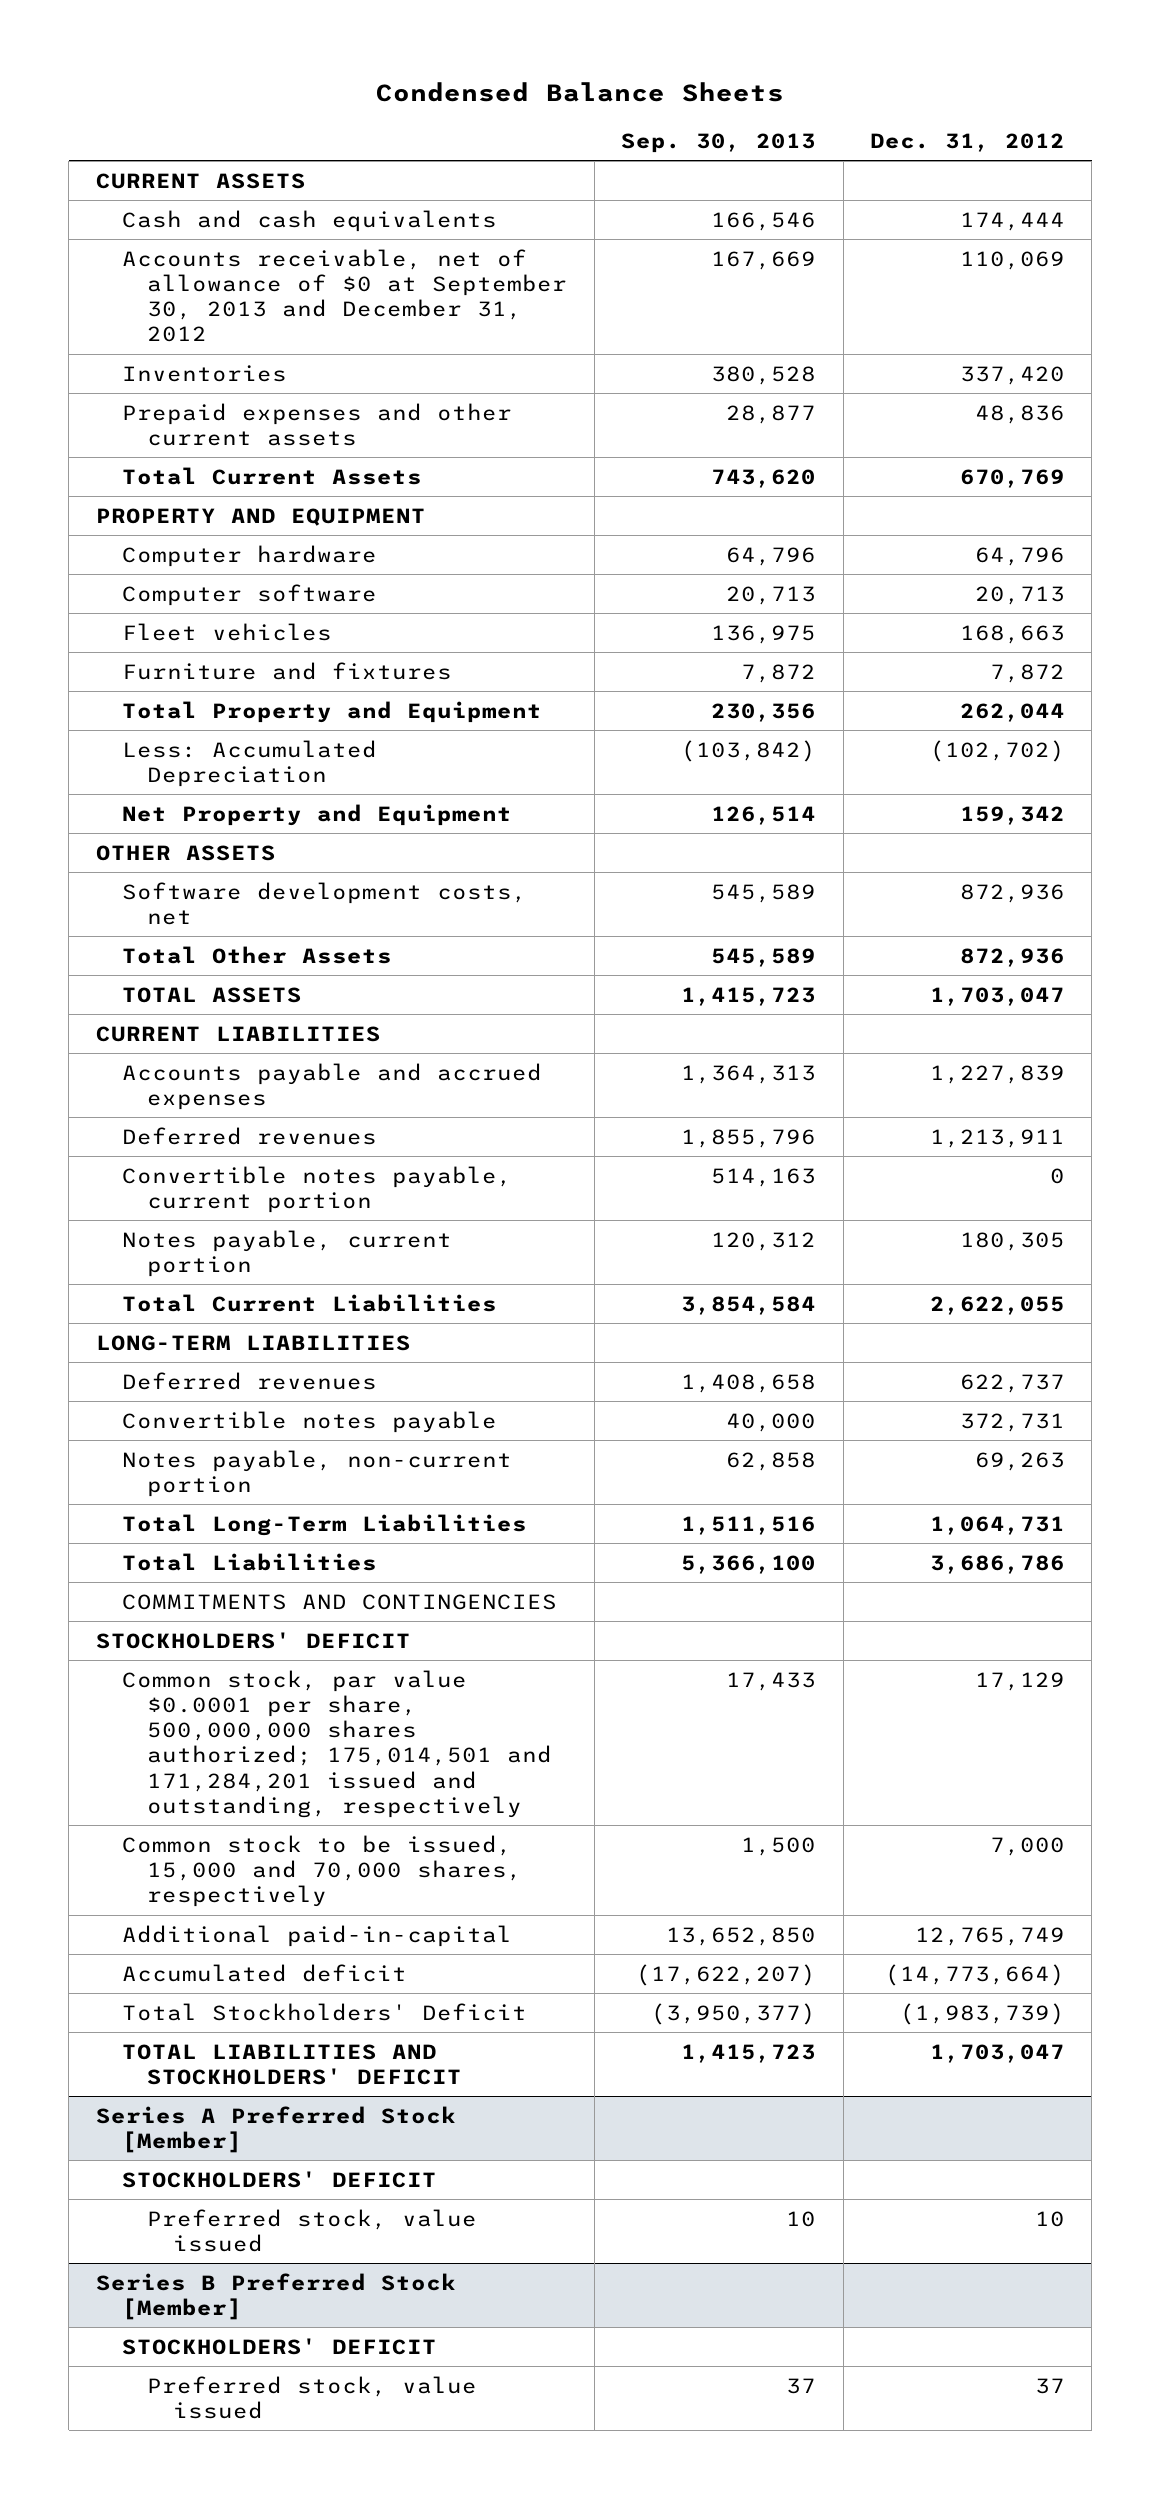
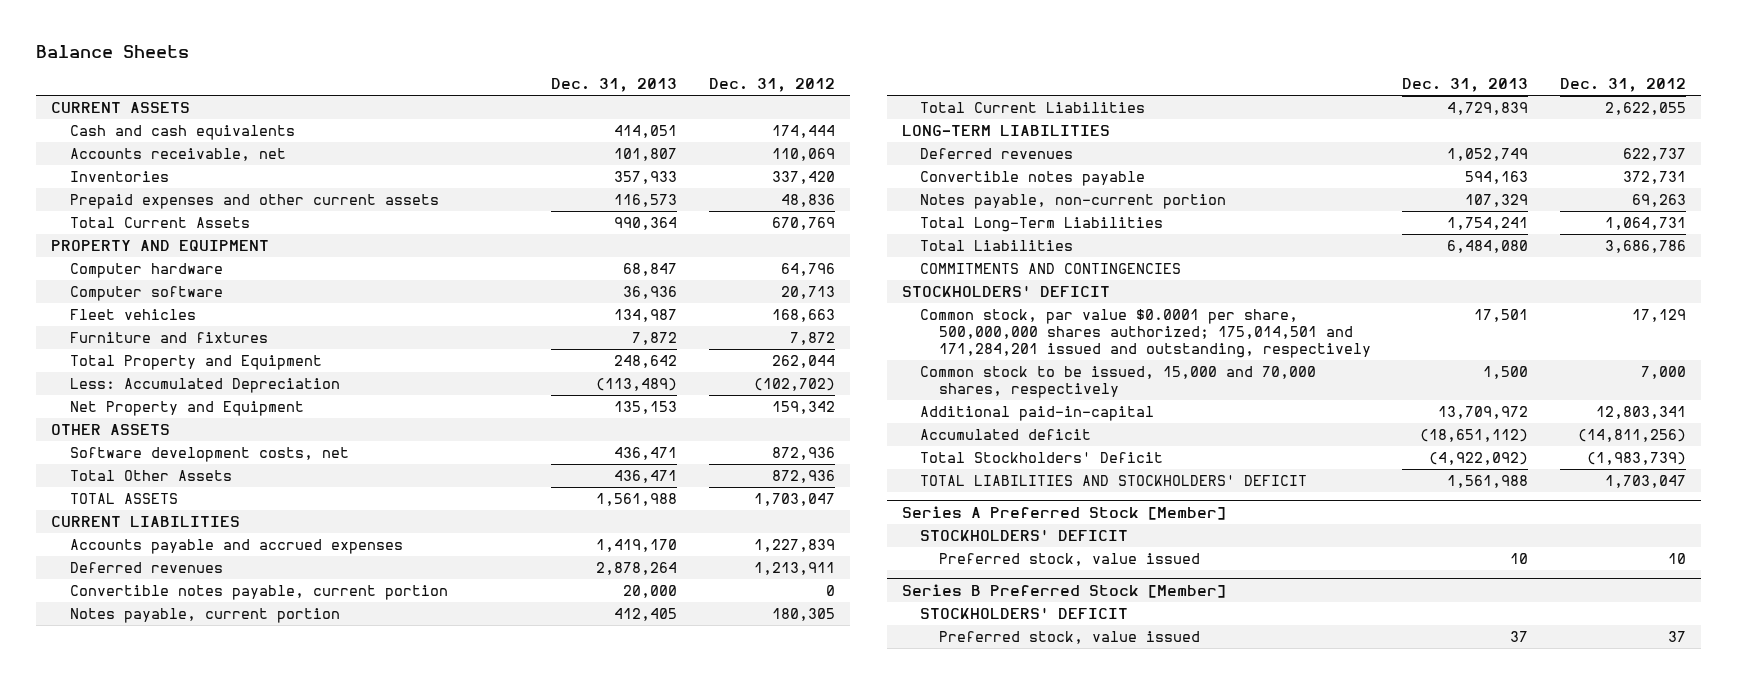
[376,81,785,102] Condensed Balance Sheets -> [35,44,189,58] Balance Sheets
[621,132,817,153] Sep. 30, 2013 -> none
none -> [551,78,678,93] Dec. 31, 2013
[121,248,568,343] Accounts receivable, net of allowance of $0 at September 30, 2013 and December 31, 2012 -> [69,147,286,161] Accounts receivable, net
[915,1926,1066,1946] 12,765,749 -> [1595,405,1686,419] 12,803,341
[885,1963,1066,1986] (14,773,664) -> [1577,428,1686,442] (14,811,256)

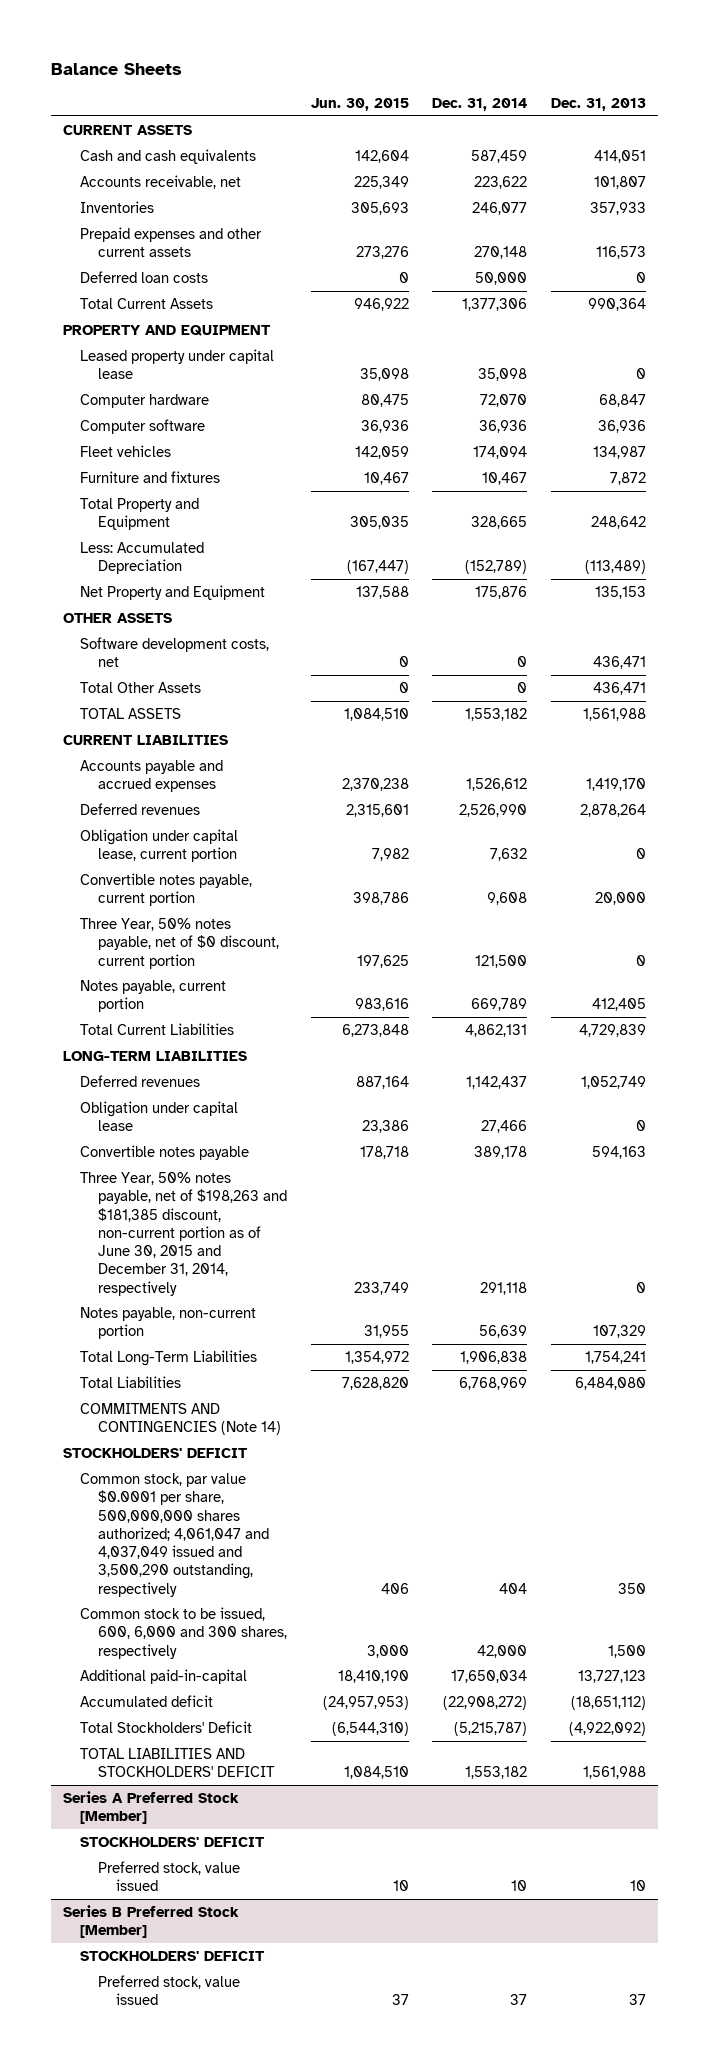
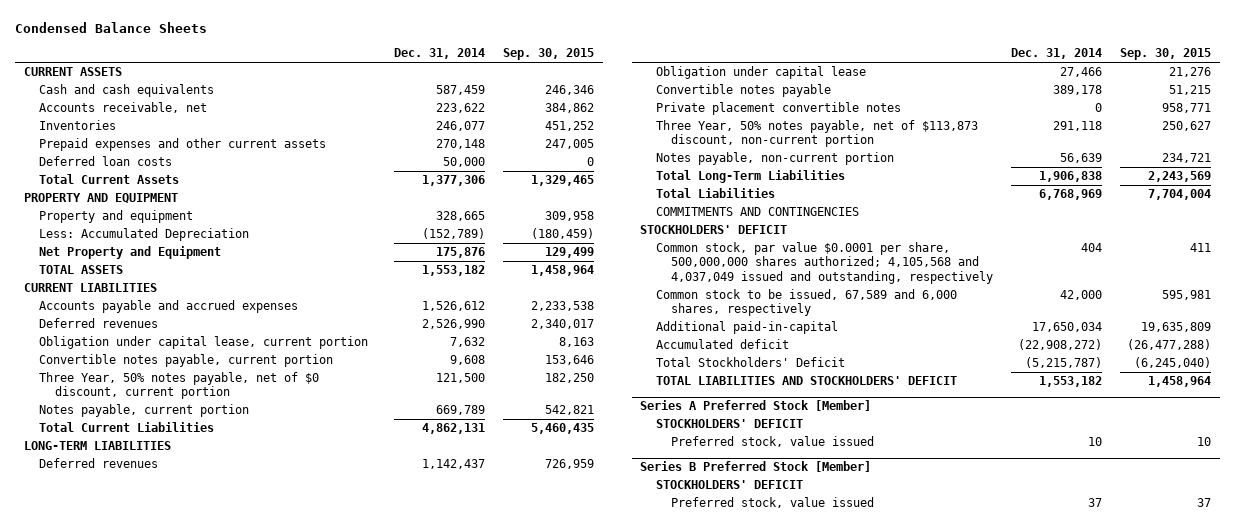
[50,62,182,75] Balance Sheets -> [14,21,207,33] Condensed Balance Sheets
[310,97,409,111] Jun. 30, 2015 -> none
[550,97,646,111] Dec. 31, 2013 -> none
none -> [503,48,595,61] Sep. 30, 2015
[80,349,275,380] Leased property under capital lease -> none
[80,394,210,409] Computer hardware -> none
[80,419,206,435] Computer software -> none
[80,445,172,458] Fleet vehicles -> none
[80,471,221,484] Furniture and fixtures -> none
[80,498,200,531] Total Property and Equipment -> [39,210,194,224] Property and equipment
[62,613,172,624] OTHER ASSETS -> none
[80,637,270,668] Software development costs, net -> none
[80,682,202,694] Total Other Assets -> none
none -> [655,102,901,116] Private placement convertible notes
[80,1172,288,1296] Three Year, 50% notes payable, net of $198,263 and $181,385 discount, non-current portion as of June 30, 2015 and December 31, 2014, respectively -> [655,120,978,148] Three Year, 50% notes payable, net of $113,873 discount, non-current portion
[80,1403,282,1436] COMMITMENTS AND CONTINGENCIES (Note 14) -> [655,207,859,217] COMMITMENTS AND CONTINGENCIES
[80,1473,270,1597] Common stock, par value $0.0001 per share, 500,000,000 shares authorized; 4,061,047 and 4,037,049 issued and 3,500,290 outstanding, respectively -> [655,242,994,284] Common stock, par value $0.0001 per share, 500,000,000 shares authorized; 4,105,568 and 4,037,049 issued and outstanding, respectively
[80,1607,288,1659] Common stock to be issued, 600, 6,000 and 300 shares, respectively -> [655,289,957,317] Common stock to be issued, 67,589 and 6,000 shares, respectively

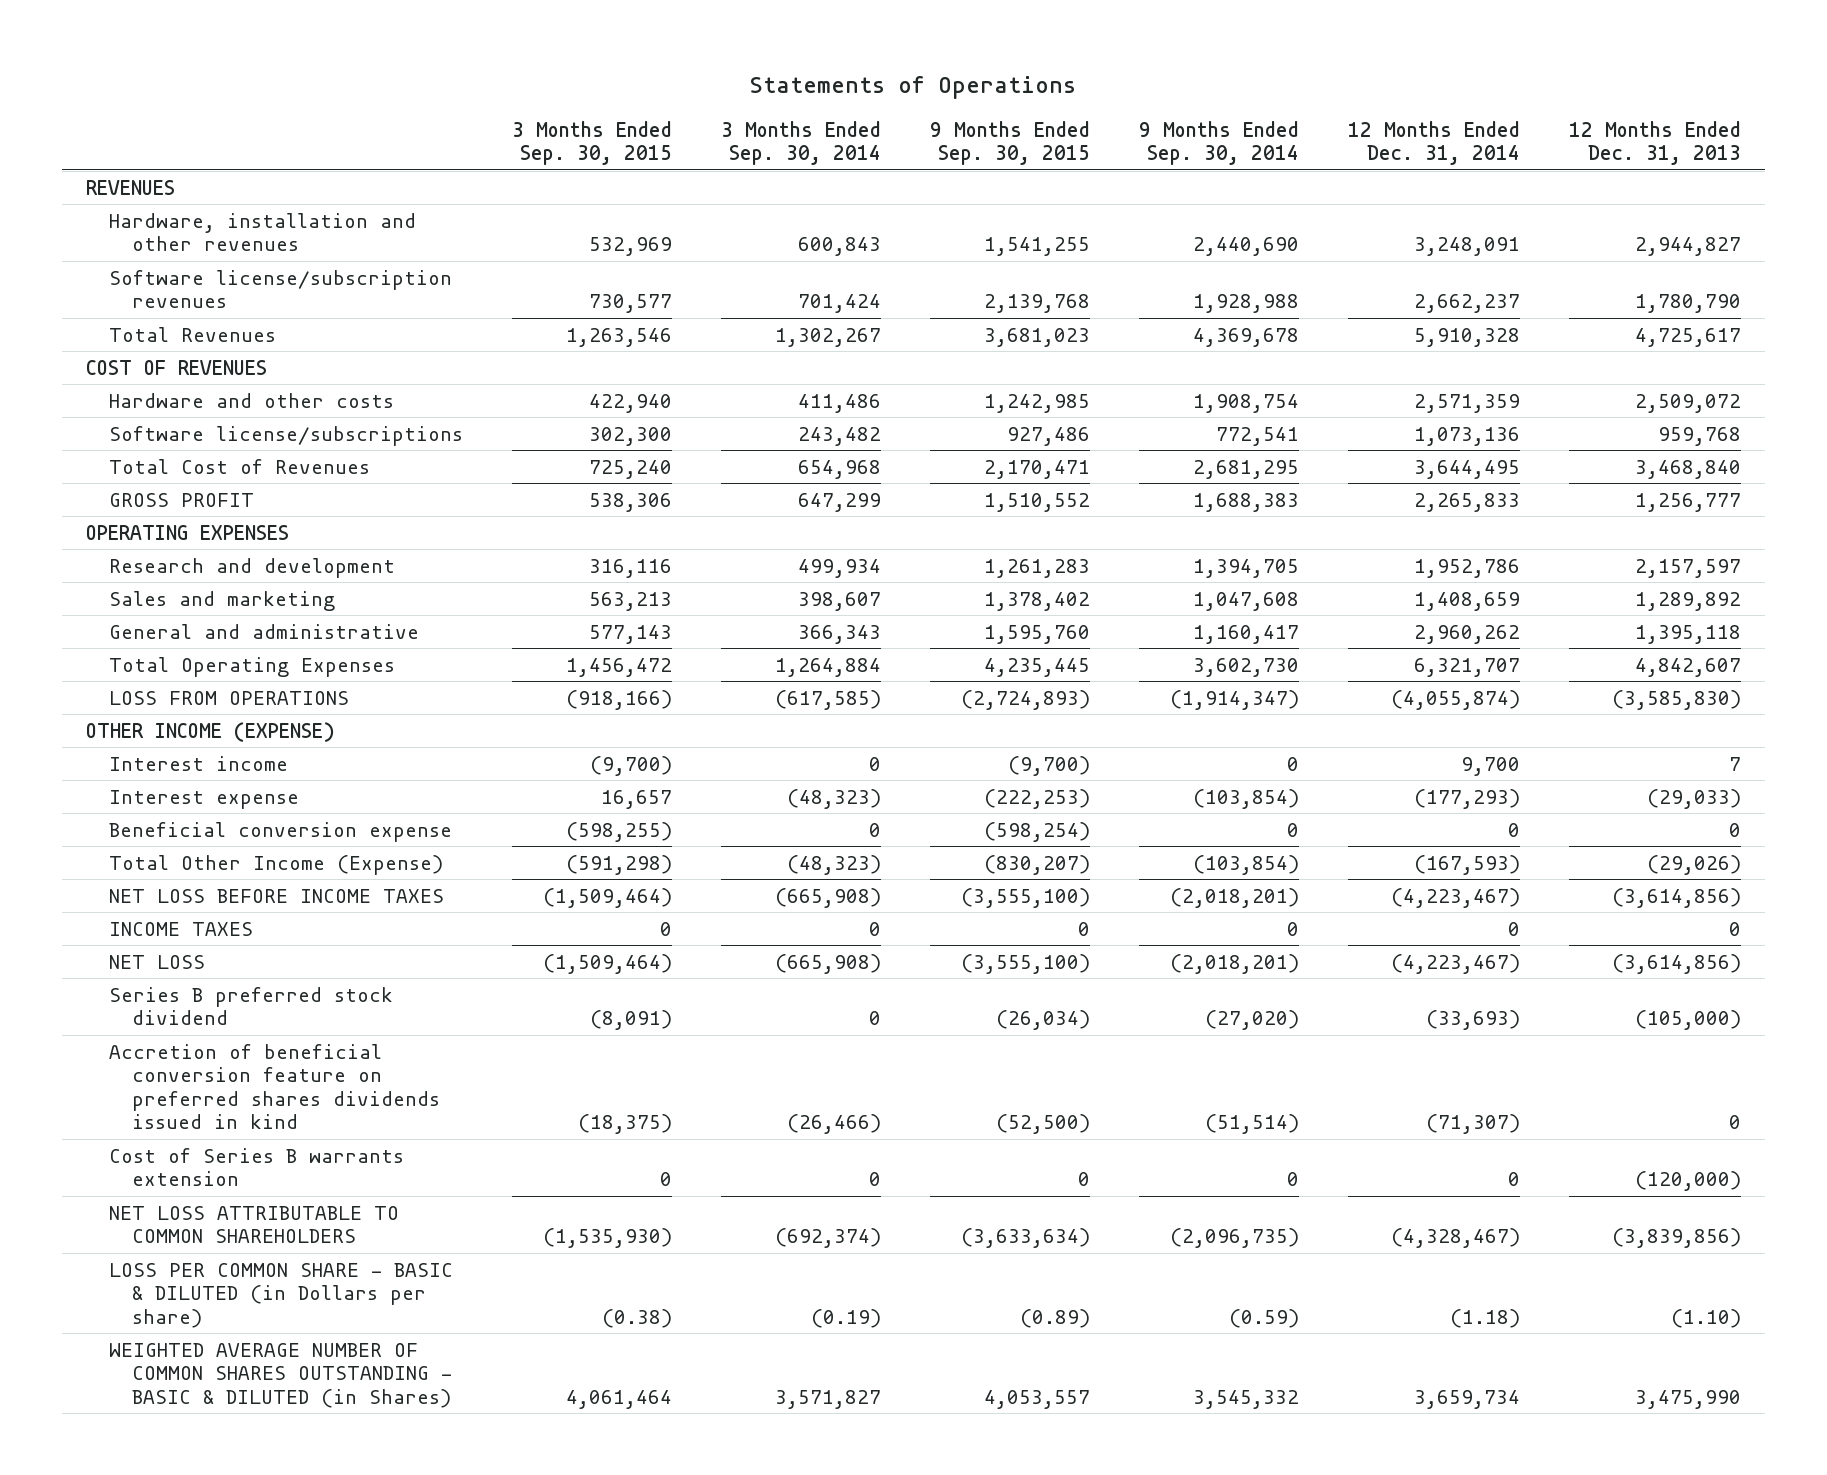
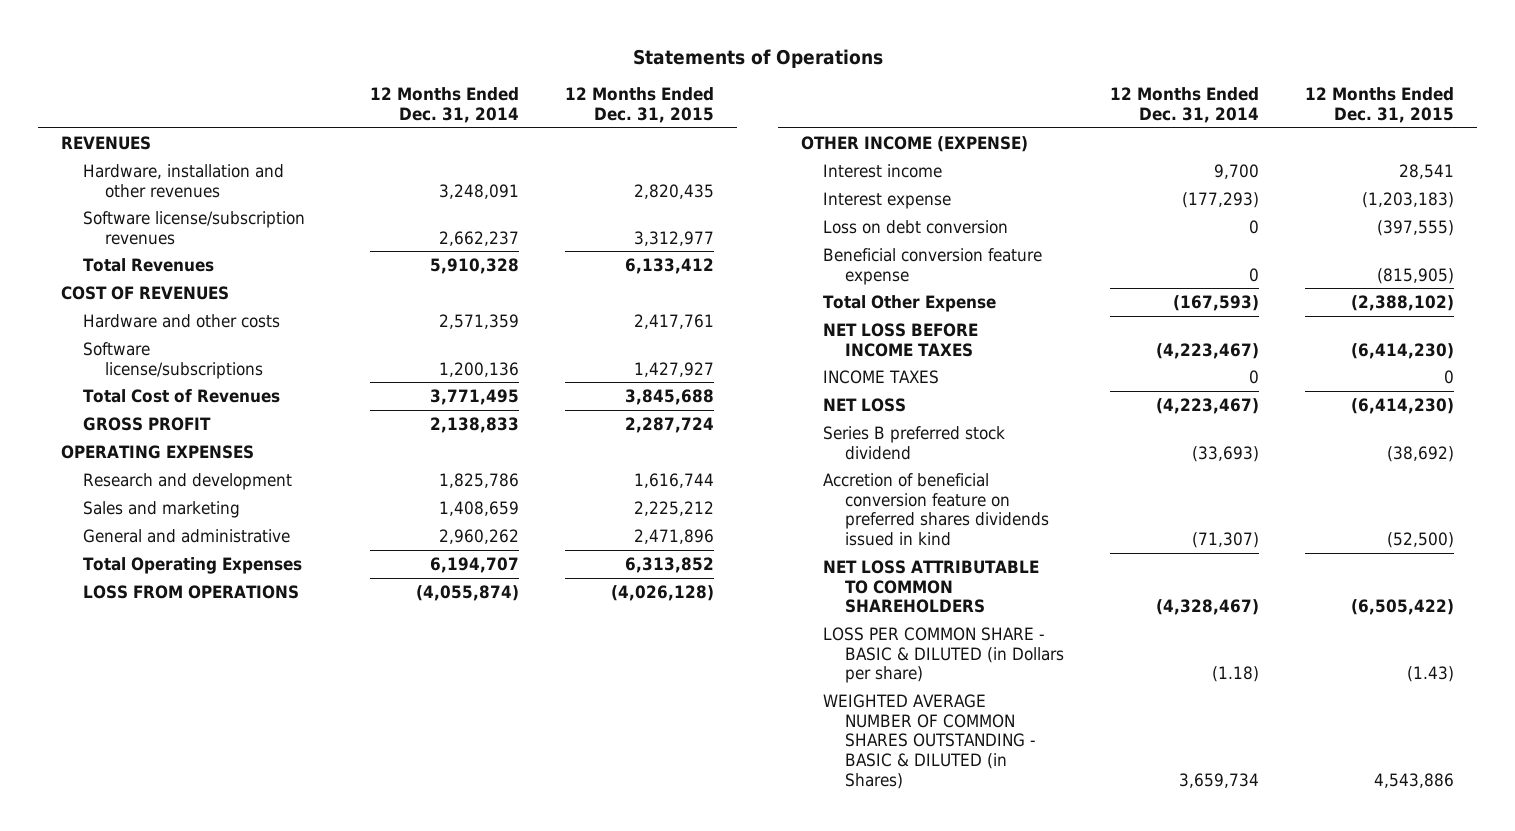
[511,120,672,166] 3 Months Ended Sep. 30, 2015 -> none
[720,120,881,166] 3 Months Ended Sep. 30, 2014 -> none
[929,120,1090,166] 9 Months Ended Sep. 30, 2015 -> none
[1138,120,1299,166] 9 Months Ended Sep. 30, 2014 -> none
[1568,120,1741,166] 12 Months Ended Dec. 31, 2013 -> none
none -> [564,87,714,123] 12 Months Ended Dec. 31, 2015
[1413,426,1520,446] 1,073,136 -> [438,361,519,377] 1,200,136
[1413,459,1520,479] 3,644,495 -> [429,388,519,405] 3,771,495
[1413,492,1520,512] 2,265,833 -> [429,416,519,433] 2,138,833
[1413,558,1520,578] 1,952,786 -> [438,472,519,488] 1,825,786
[1413,657,1520,677] 6,321,707 -> [429,556,519,573] 6,194,707
none -> [823,219,1009,234] Loss on debt conversion
[109,821,453,842] Beneficial conversion expense -> [823,247,1043,285] Beneficial conversion feature expense
[109,854,444,875] Total Other Income (Expense) -> [823,294,997,312] Total Other Expense
[109,1147,405,1187] Cost of Series B warrants extension -> none

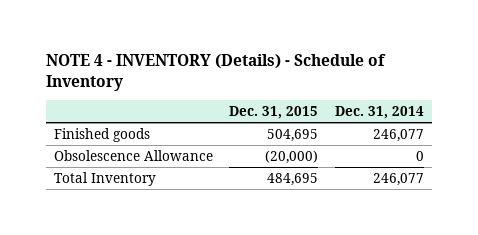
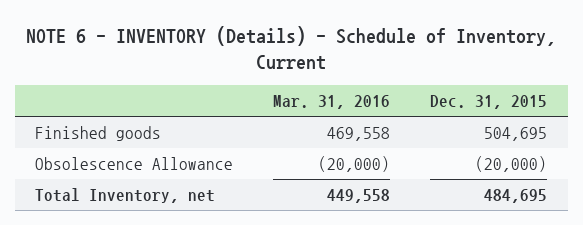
[45,54,386,92] NOTE 4 - INVENTORY (Details) - Schedule of Inventory -> [26,25,557,71] NOTE 6 - INVENTORY (Details) - Schedule of Inventory, Current
[334,106,424,120] Dec. 31, 2014 -> none
none -> [273,95,391,110] Mar. 31, 2016
[53,171,156,186] Total Inventory -> [35,188,216,204] Total Inventory, net

